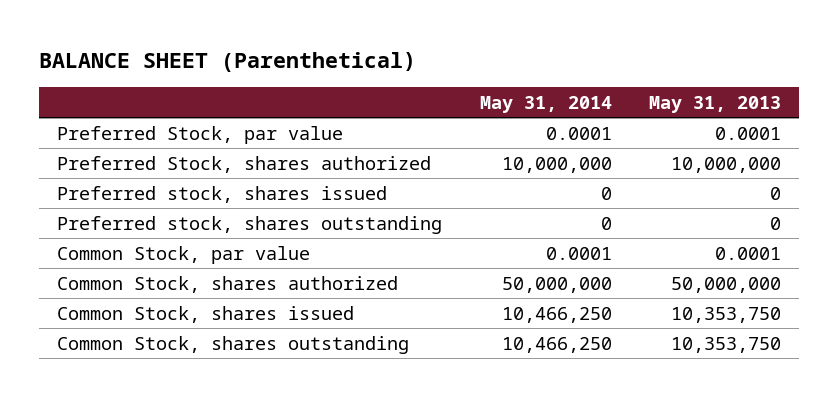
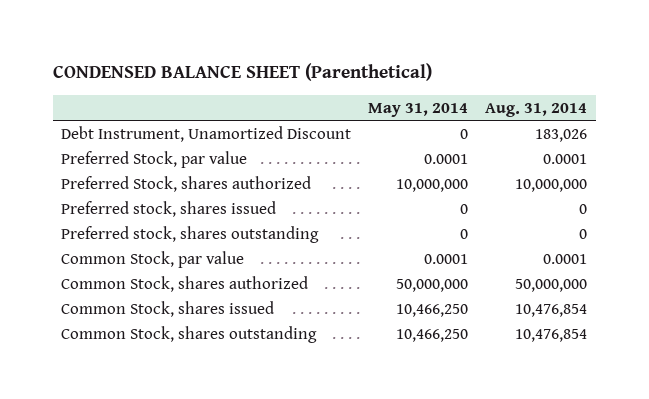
[38,51,416,72] BALANCE SHEET (Parenthetical) -> [52,63,432,82] CONDENSED BALANCE SHEET (Parenthetical)
[648,95,781,113] May 31, 2013 -> none
none -> [485,102,588,117] Aug. 31, 2014
none -> [61,125,352,142] Debt Instrument, Unamortized Discount

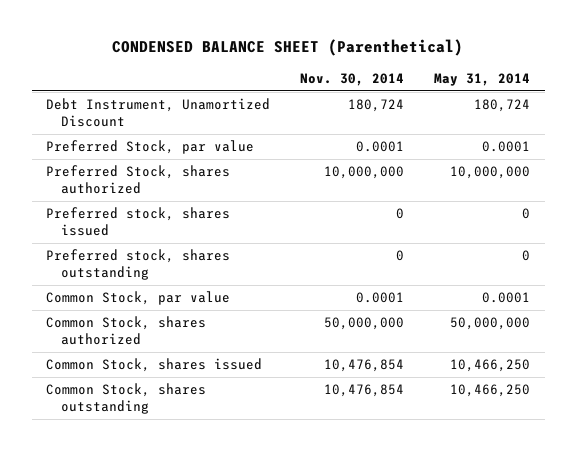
[485,102,588,117] Aug. 31, 2014 -> none
none -> [300,72,405,86] Nov. 30, 2014
[460,128,469,139] 0 -> [474,99,531,113] 180,724

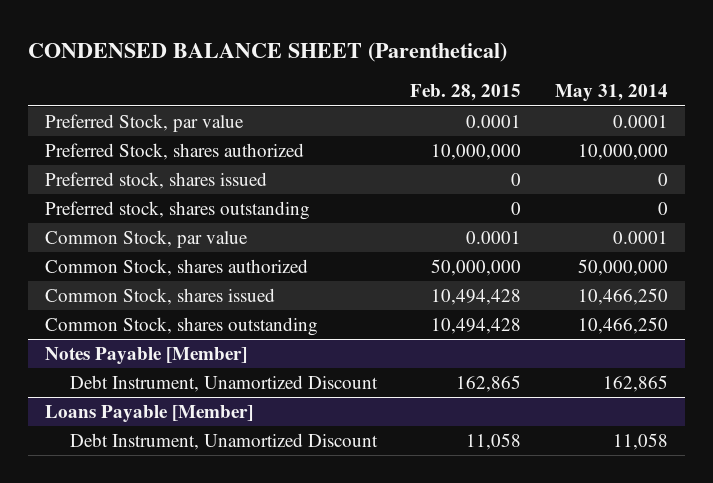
[300,72,405,86] Nov. 30, 2014 -> none
none -> [410,84,522,102] Feb. 28, 2015
[46,98,271,128] Debt Instrument, Unamortized Discount -> none
none -> [44,346,247,364] Notes Payable [Member]
none -> [69,374,378,392] Debt Instrument, Unamortized Discount
none -> [44,404,253,422] Loans Payable [Member]
none -> [69,432,378,450] Debt Instrument, Unamortized Discount

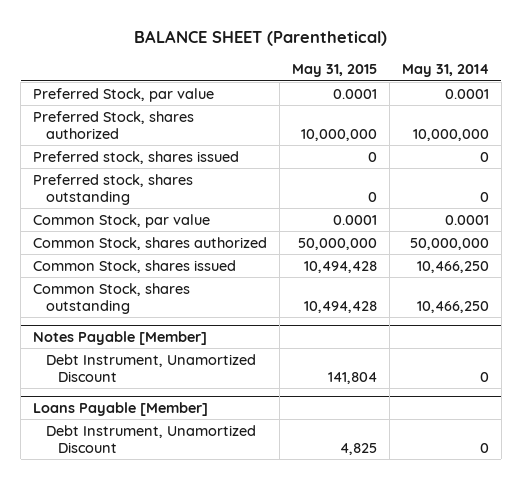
[28,41,508,62] CONDENSED BALANCE SHEET (Parenthetical) -> [134,30,388,47] BALANCE SHEET (Parenthetical)
[410,84,522,102] Feb. 28, 2015 -> none
none -> [292,64,378,78] May 31, 2015
[602,374,668,392] 162,865 -> [479,371,489,382] 0
[612,432,668,450] 11,058 -> [479,442,489,453] 0

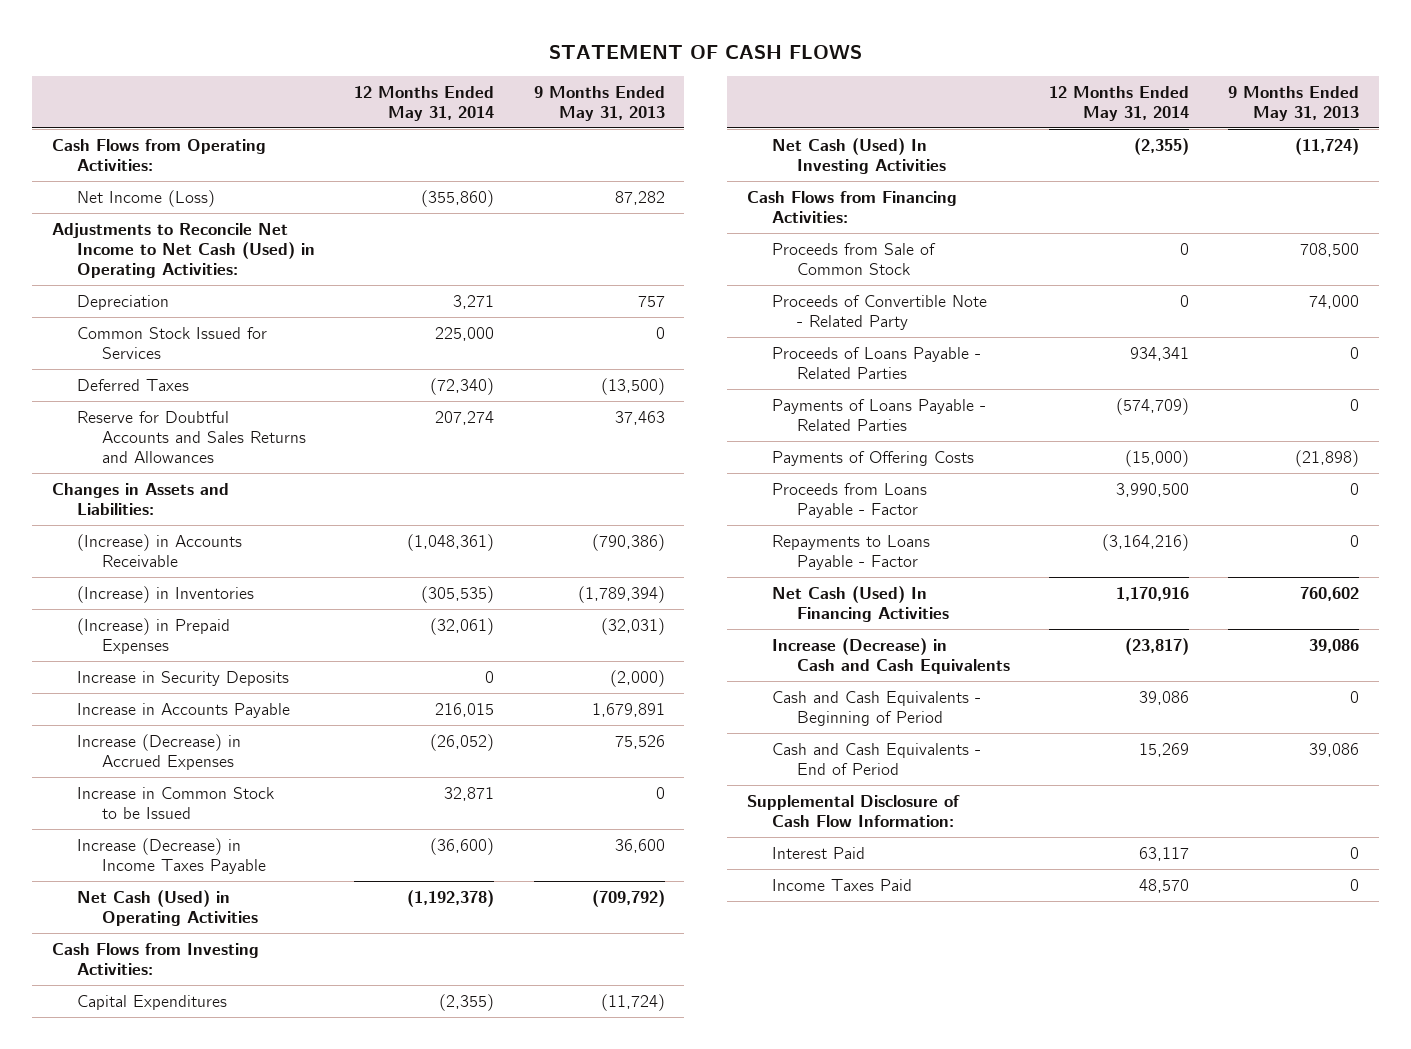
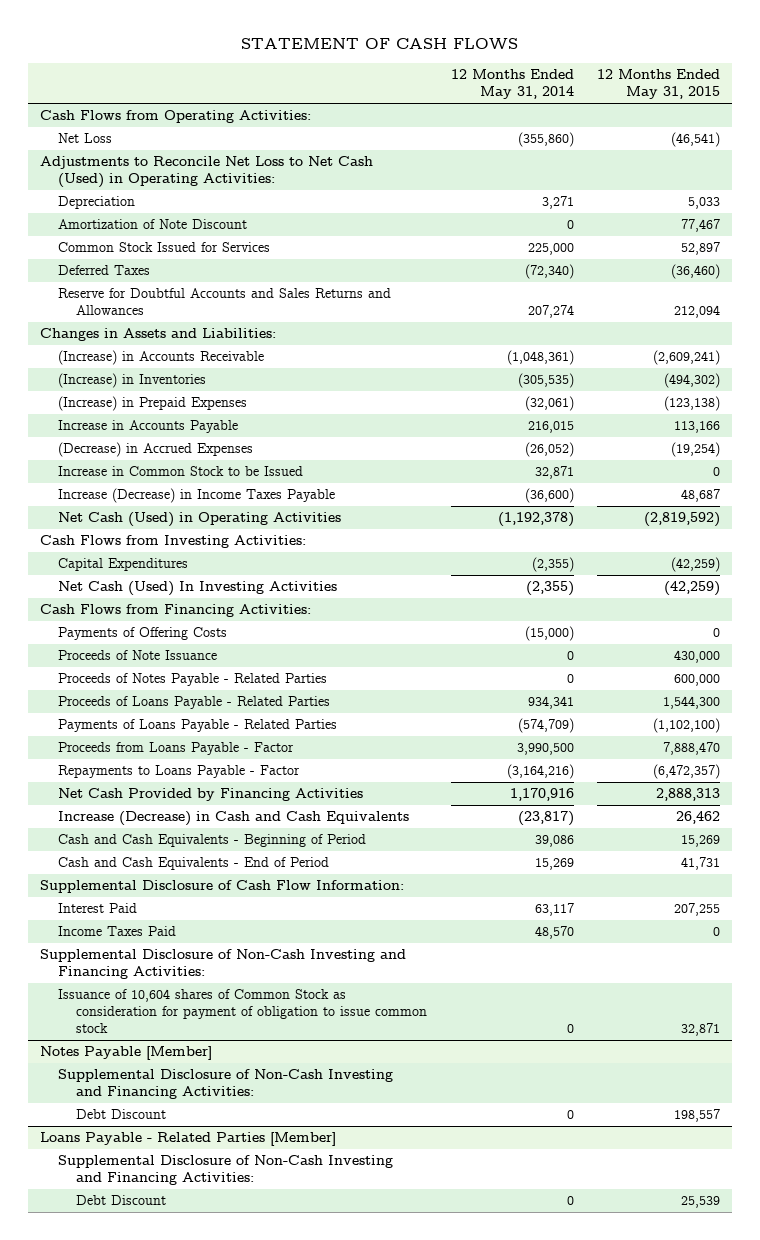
[533,85,665,121] 9 Months Ended May 31, 2013 -> none
none -> [597,69,721,100] 12 Months Ended May 31, 2015
[77,189,216,207] Net Income (Loss) -> [57,133,112,144] Net Loss
[51,222,316,278] Adjustments to Reconcile Net Income to Net Cash (Used) in Operating Activities: -> [39,156,373,189] Adjustments to Reconcile Net Loss to Net Cash (Used) in Operating Activities:
none -> [57,219,247,230] Amortization of Note Discount
[77,670,290,686] Increase in Security Deposits -> none
[77,733,242,770] Increase (Decrease) in Accrued Expenses -> [57,442,253,458] (Decrease) in Accrued Expenses
[771,242,936,275] Proceeds from Sale of Common Stock -> none
[771,294,987,330] Proceeds of Convertible Note - Related Party -> none
[771,450,974,466] Payments of Offering Costs -> [57,627,227,641] Payments of Offering Costs
none -> [57,650,217,661] Proceeds of Note Issuance
none -> [57,673,327,687] Proceeds of Notes Payable - Related Parties
[771,585,950,622] Net Cash (Used) In Financing Activities -> [57,788,363,802] Net Cash Provided by Financing Activities
none -> [39,949,406,980] Supplemental Disclosure of Non-Cash Investing and Financing Activities:
none -> [57,989,428,1034] Issuance of 10,604 shares of Common Stock as consideration for payment of obligation to issue common stock
none -> [39,1046,212,1061] Notes Payable [Member]
none -> [57,1069,393,1100] Supplemental Disclosure of Non-Cash Investing and Financing Activities:
none -> [76,1109,167,1120] Debt Discount
none -> [39,1132,336,1147] Loans Payable - Related Parties [Member]
none -> [57,1155,393,1186] Supplemental Disclosure of Non-Cash Investing and Financing Activities:
none -> [76,1195,167,1206] Debt Discount

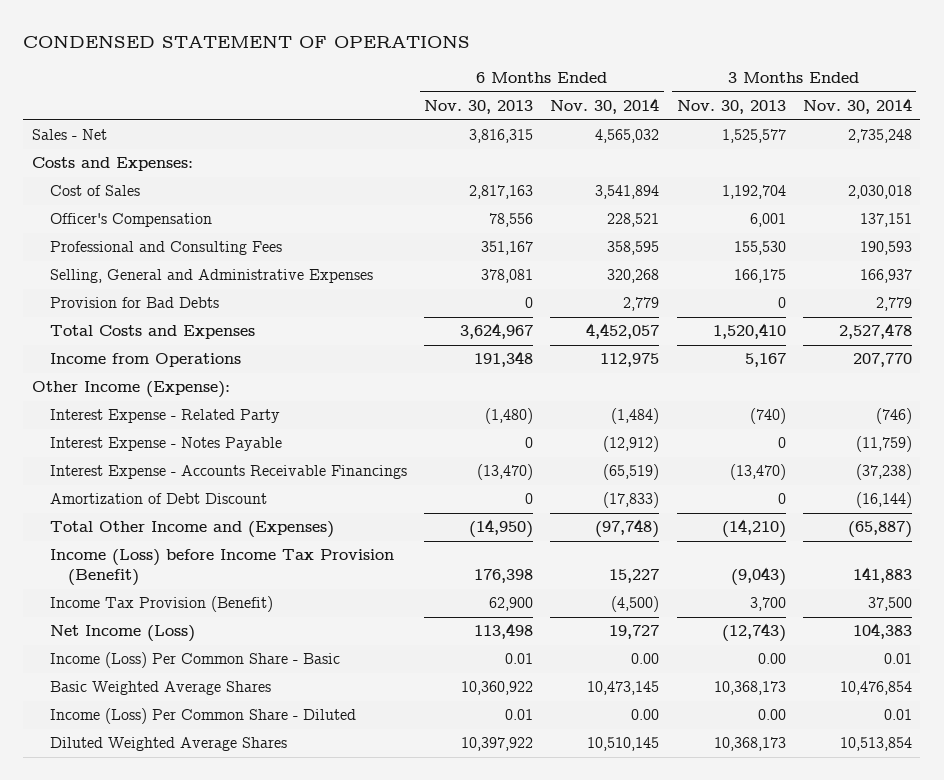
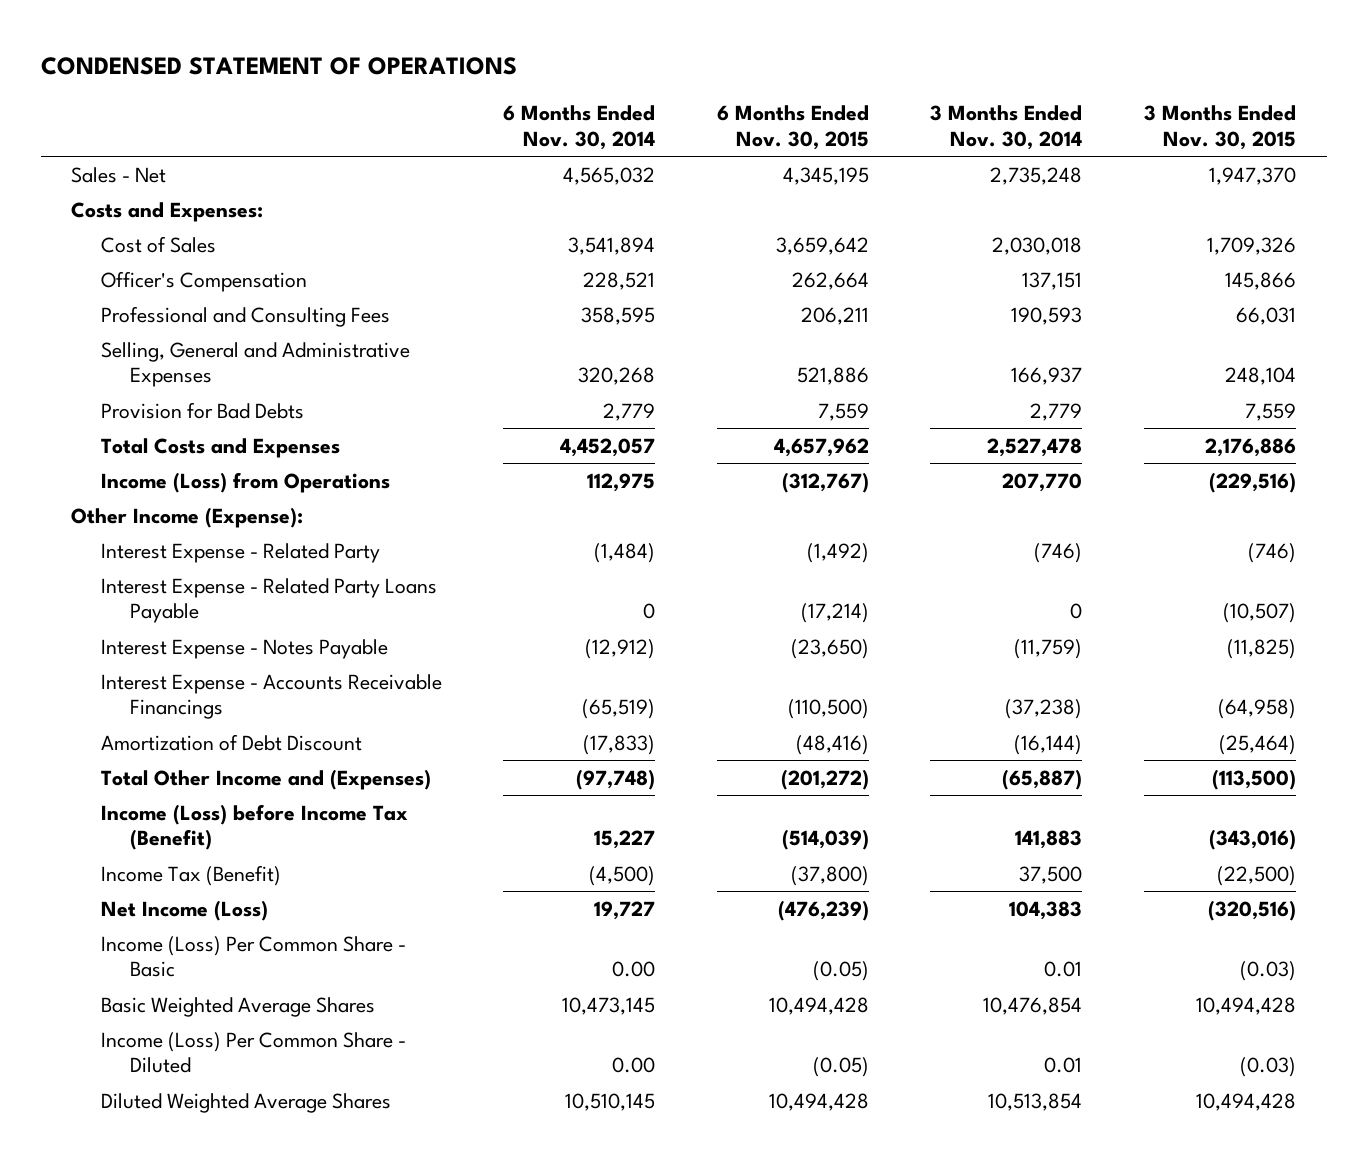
[424,100,534,115] Nov. 30, 2013 -> none
[676,100,786,115] Nov. 30, 2013 -> none
none -> [716,105,869,150] 6 Months Ended Nov. 30, 2015
none -> [1144,105,1297,150] 3 Months Ended Nov. 30, 2015
[49,353,241,368] Income from Operations -> [100,471,390,493] Income (Loss) from Operations
none -> [100,577,437,624] Interest Expense - Related Party Loans Payable
[49,549,394,587] Income (Loss) before Income Tax Provision (Benefit) -> [100,803,408,851] Income (Loss) before Income Tax (Benefit)
[49,596,273,613] Income Tax Provision (Benefit) -> [100,864,281,886] Income Tax (Benefit)

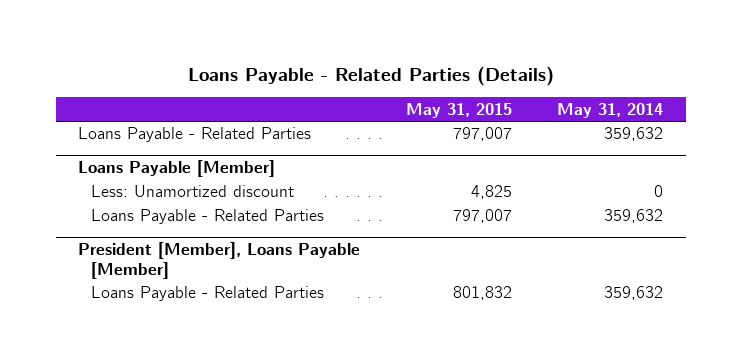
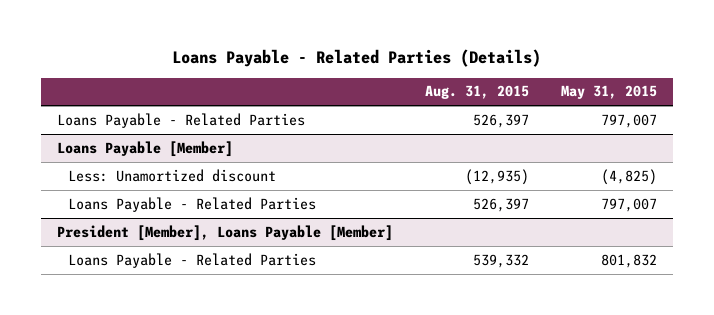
[557,102,664,118] May 31, 2014 -> none
none -> [424,85,529,100] Aug. 31, 2015
[470,185,512,200] 4,825 -> [600,168,657,185] (4,825)

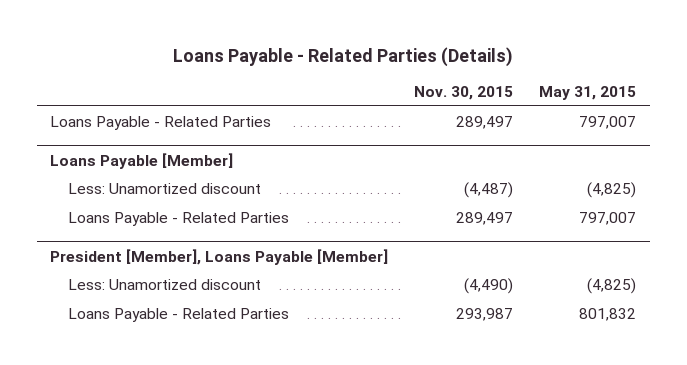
[424,85,529,100] Aug. 31, 2015 -> none
none -> [414,86,514,101] Nov. 30, 2015
none -> [67,278,261,290] Less: Unamortized discount

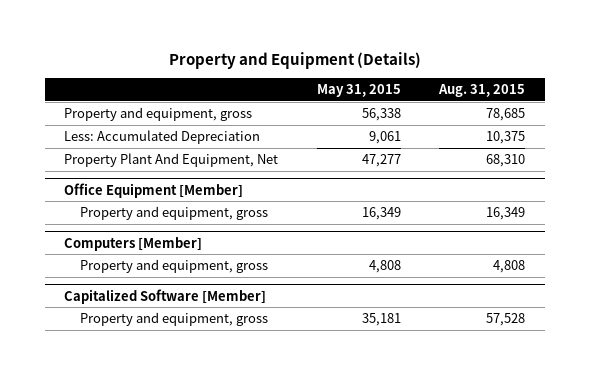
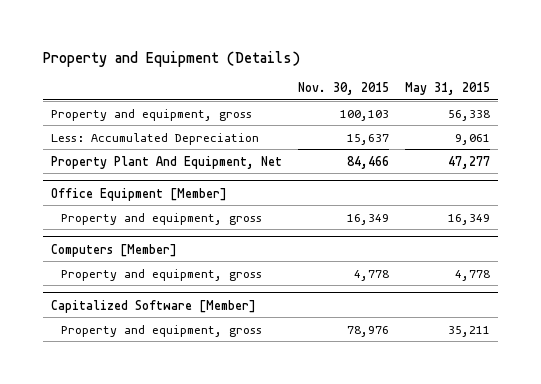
[438,84,526,98] Aug. 31, 2015 -> none
none -> [298,81,390,95] Nov. 30, 2015
[368,260,401,274] 4,808 -> [455,269,491,281] 4,778
[361,313,401,327] 35,181 -> [448,325,491,337] 35,211

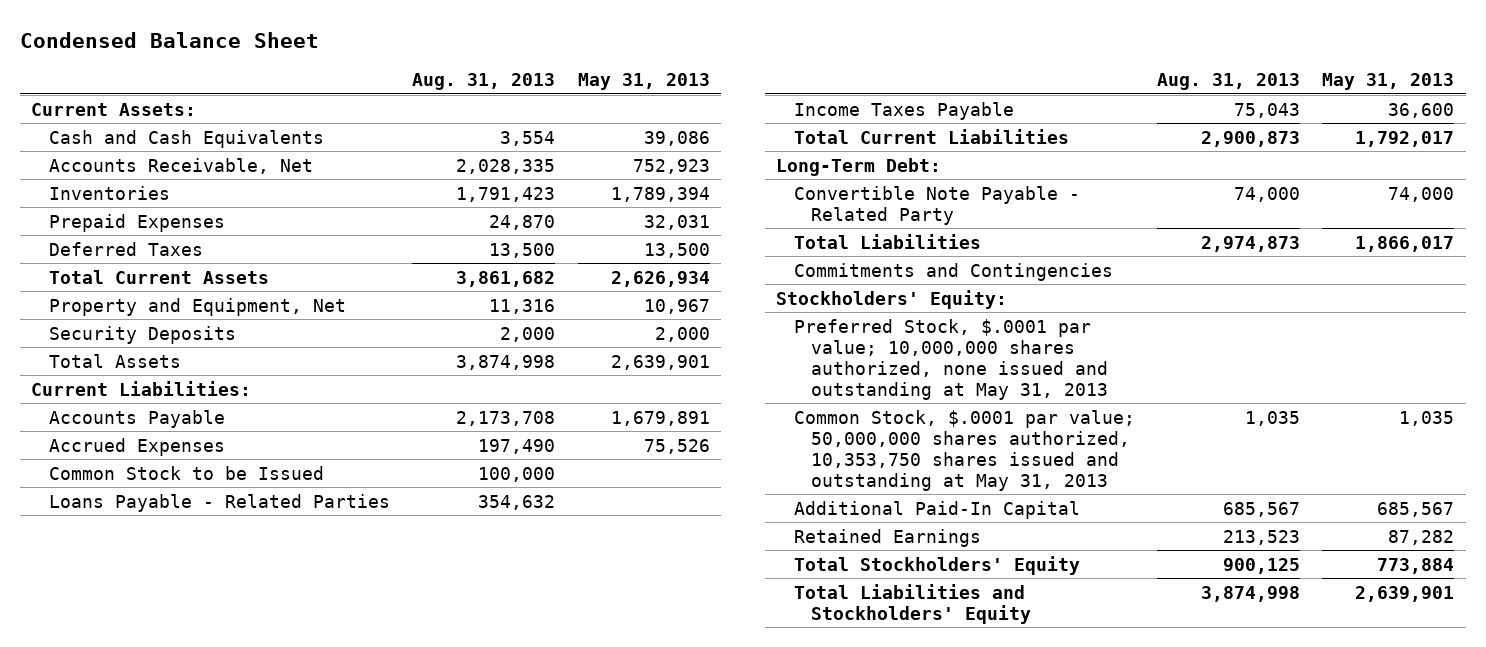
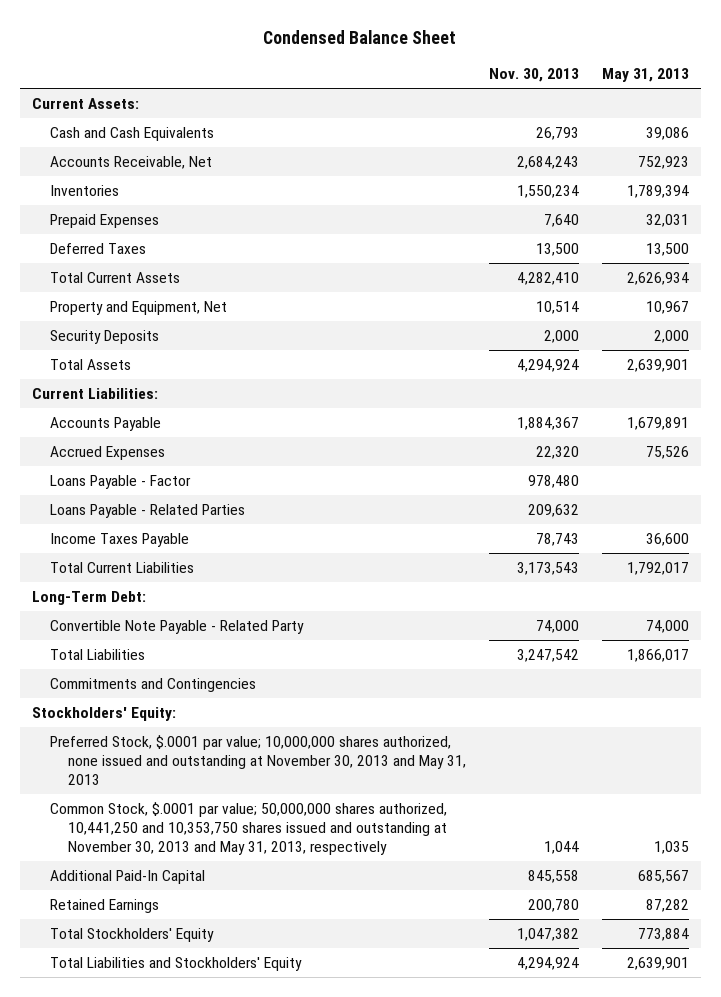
[412,73,556,91] Aug. 31, 2013 -> none
none -> [488,68,579,83] Nov. 30, 2013
[48,465,324,480] Common Stock to be Issued -> none
none -> [49,475,191,490] Loans Payable - Factor
[793,318,1109,400] Preferred Stock, $.0001 par value; 10,000,000 shares authorized, none issued and outstanding at May 31, 2013 -> [49,735,466,785] Preferred Stock, $.0001 par value; 10,000,000 shares authorized, none issued and outstanding at November 30, 2013 and May 31, 2013
[793,409,1135,491] Common Stock, $.0001 par value; 50,000,000 shares authorized, 10,353,750 shares issued and outstanding at May 31, 2013 -> [49,802,447,855] Common Stock, $.0001 par value; 50,000,000 shares authorized, 10,441,250 and 10,353,750 shares issued and outstanding at November 30, 2013 and May 31, 2013, respectively

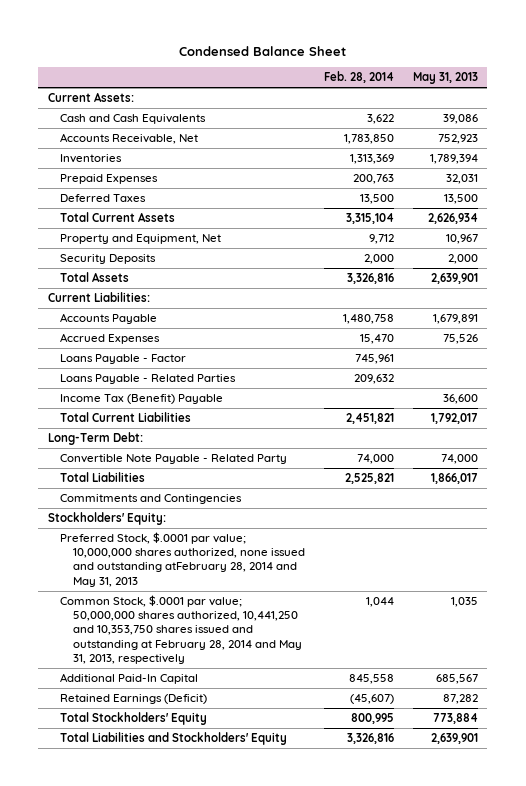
[488,68,579,83] Nov. 30, 2013 -> none
none -> [324,71,395,84] Feb. 28, 2014
[49,533,189,548] Income Taxes Payable -> [60,393,224,404] Income Tax (Benefit) Payable
[49,735,466,785] Preferred Stock, $.0001 par value; 10,000,000 shares authorized, none issued and outstanding at November 30, 2013 and May 31, 2013 -> [60,531,306,587] Preferred Stock, $.0001 par value; 10,000,000 shares authorized, none issued and outstanding atFebruary 28, 2014 and May 31, 2013
[49,802,447,855] Common Stock, $.0001 par value; 50,000,000 shares authorized, 10,441,250 and 10,353,750 shares issued and outstanding at November 30, 2013 and May 31, 2013, respectively -> [60,594,303,664] Common Stock, $.0001 par value; 50,000,000 shares authorized, 10,441,250 and 10,353,750 shares issued and outstanding at February 28, 2014 and May 31, 2013, respectively
[49,899,159,914] Retained Earnings -> [60,693,208,704] Retained Earnings (Deficit)

